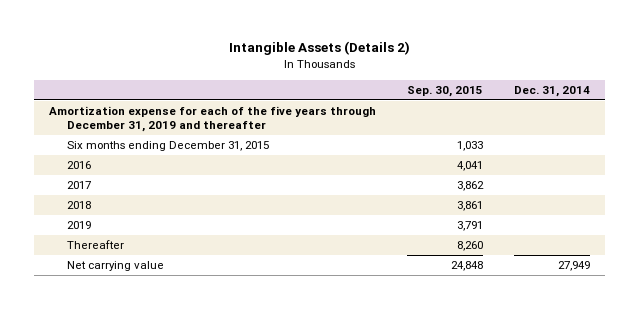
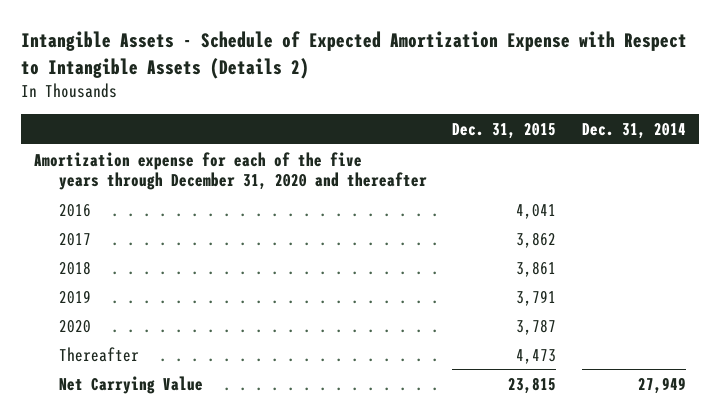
[228,41,410,56] Intangible Assets (Details 2) -> [20,31,687,80] Intangible Assets - Schedule of Expected Amortization Expense with Respect to Intangible Assets (Details 2)
[407,85,484,97] Sep. 30, 2015 -> none
none -> [452,123,557,140] Dec. 31, 2015
[66,141,269,152] Six months ending December 31, 2015 -> none
[49,106,377,133] Amortization expense for each of the five years through December 31, 2019 and thereafter -> [33,151,427,190] Amortization expense for each of the five years through December 31, 2020 and thereafter
none -> [58,319,91,333] 2020
[66,261,164,272] Net carrying value -> [58,375,203,394] Net Carrying Value

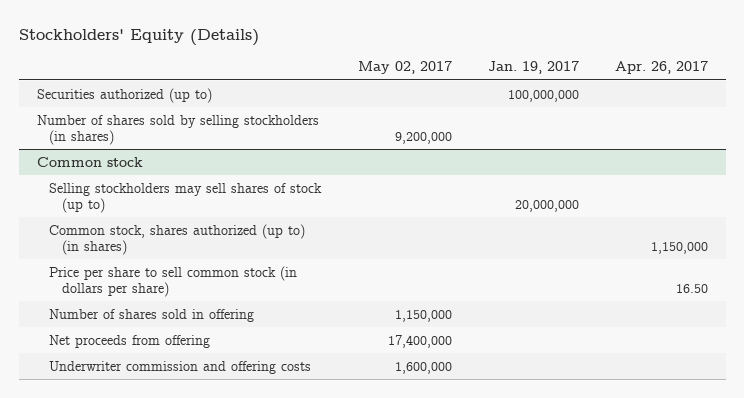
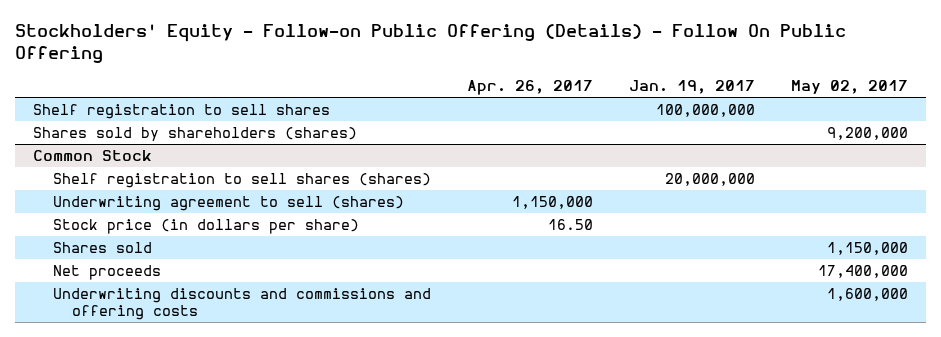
[18,28,259,46] Stockholders' Equity (Details) -> [14,24,846,64] Stockholders' Equity - Follow-on Public Offering (Details) - Follow On Public Offering
[36,87,212,103] Securities authorized (up to) -> [32,104,330,120] Shelf registration to sell shares
[36,114,319,145] Number of shares sold by selling stockholders (in shares) -> [32,127,357,142] Shares sold by shareholders (shares)
[36,156,143,167] Common stock -> [32,150,152,162] Common Stock
[49,182,323,213] Selling stockholders may sell shares of stock (up to) -> [52,173,431,189] Shelf registration to sell shares (shares)
[49,223,306,255] Common stock, shares authorized (up to) (in shares) -> [52,196,404,212] Underwriting agreement to sell (shares)
[49,265,298,297] Price per share to sell common stock (in dollars per share) -> [52,219,359,235] Stock price (in dollars per share)
[49,308,255,322] Number of shares sold in offering -> [52,242,152,254] Shares sold
[49,334,211,348] Net proceeds from offering -> [52,265,161,281] Net proceeds
[49,360,312,374] Underwriter commission and offering costs -> [52,288,431,320] Underwriting discounts and commissions and offering costs

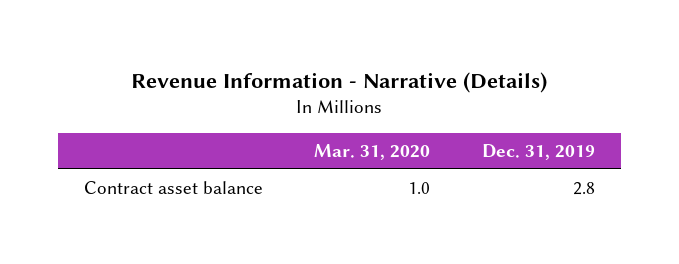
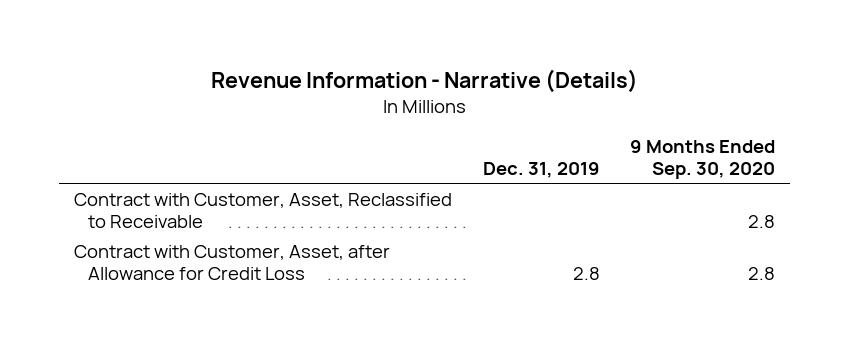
[314,143,431,160] Mar. 31, 2020 -> none
none -> [630,139,776,179] 9 Months Ended Sep. 30, 2020
none -> [74,192,453,228] Contract with Customer, Asset, Reclassified to Receivable
[83,181,263,195] Contract asset balance -> [74,244,391,280] Contract with Customer, Asset, after Allowance for Credit Loss

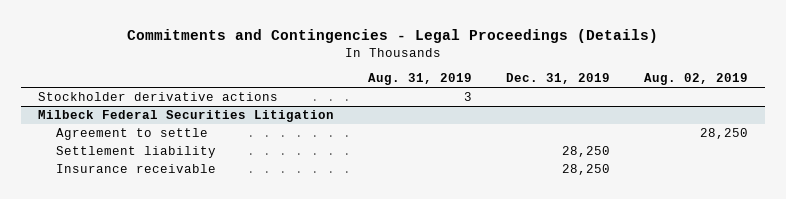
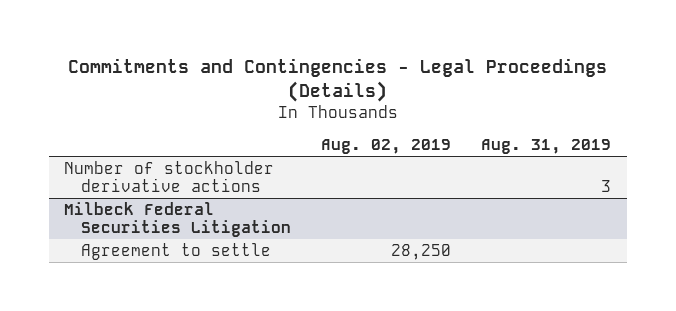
[506,73,611,85] Dec. 31, 2019 -> none
[37,92,278,102] Stockholder derivative actions -> [64,160,275,193] Number of stockholder derivative actions
[55,146,216,159] Settlement liability -> none
[55,164,216,174] Insurance receivable -> none

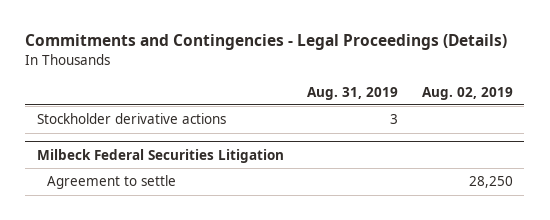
[64,160,275,193] Number of stockholder derivative actions -> [36,113,226,125] Stockholder derivative actions

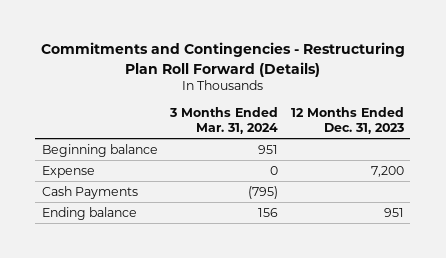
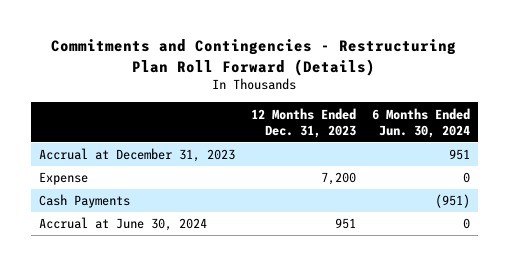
[169,107,279,134] 3 Months Ended Mar. 31, 2024 -> none
none -> [371,107,470,138] 6 Months Ended Jun. 30, 2024
[41,143,158,157] Beginning balance -> [38,148,235,163] Accrual at December 31, 2023
[41,206,137,220] Ending balance -> [38,217,207,232] Accrual at June 30, 2024

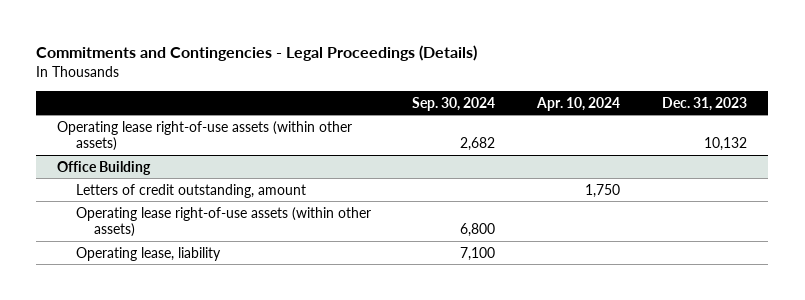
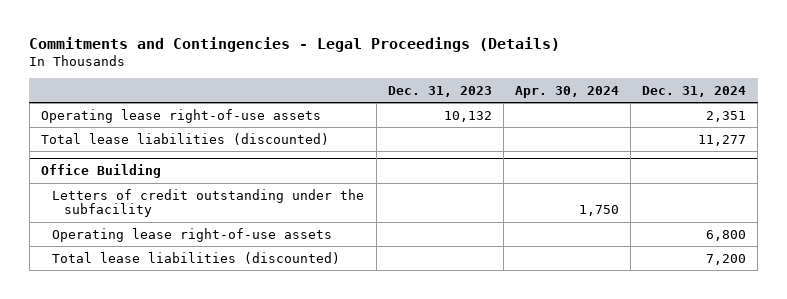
[412,96,496,111] Sep. 30, 2024 -> none
[536,96,621,111] Apr. 10, 2024 -> none
none -> [514,85,619,98] Apr. 30, 2024
none -> [642,85,747,97] Dec. 31, 2024
[57,120,353,152] Operating lease right-of-use assets (within other assets) -> [40,108,321,123] Operating lease right-of-use assets
none -> [40,132,329,145] Total lease liabilities (discounted)
[75,183,306,198] Letters of credit outstanding, amount -> [52,188,365,218] Letters of credit outstanding under the subfacility
[75,206,371,238] Operating lease right-of-use assets (within other assets) -> [52,227,333,242] Operating lease right-of-use assets
[75,246,221,261] Operating lease, liability -> [52,251,341,264] Total lease liabilities (discounted)

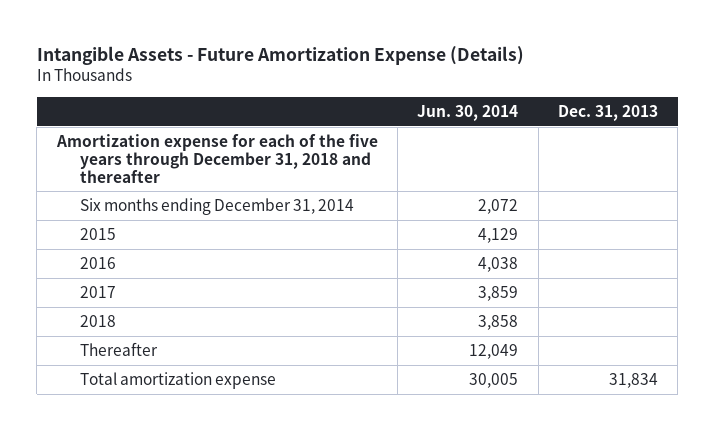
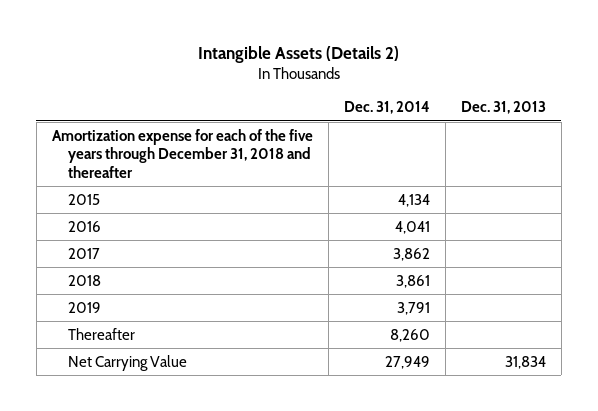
[36,45,524,65] Intangible Assets - Future Amortization Expense (Details) -> [197,46,399,64] Intangible Assets (Details 2)
[417,104,519,121] Jun. 30, 2014 -> none
none -> [343,101,430,115] Dec. 31, 2014
[79,198,354,216] Six months ending December 31, 2014 -> none
none -> [68,301,102,313] 2019
[79,372,276,390] Total amortization expense -> [68,354,188,371] Net Carrying Value

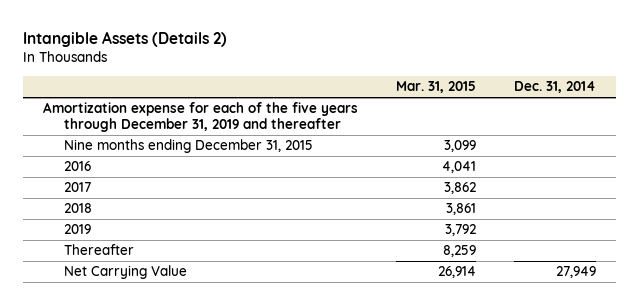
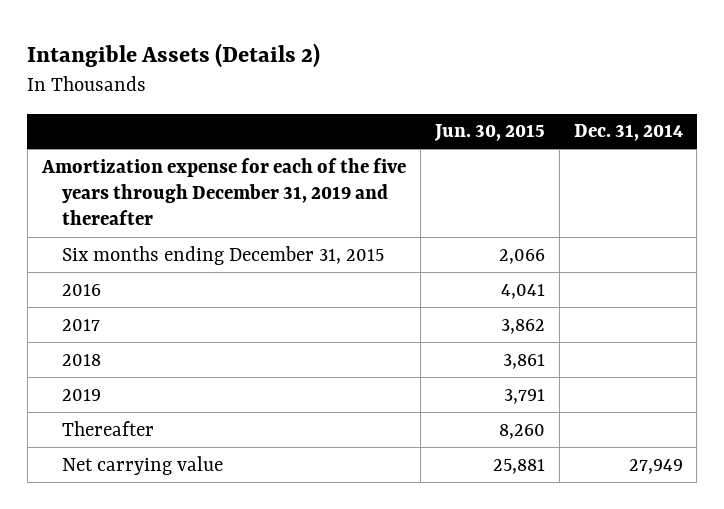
[395,81,476,94] Mar. 31, 2015 -> none
none -> [433,124,545,142] Jun. 30, 2015
[63,139,313,154] Nine months ending December 31, 2015 -> [61,245,384,265] Six months ending December 31, 2015
[63,265,187,280] Net Carrying Value -> [61,455,223,475] Net carrying value

